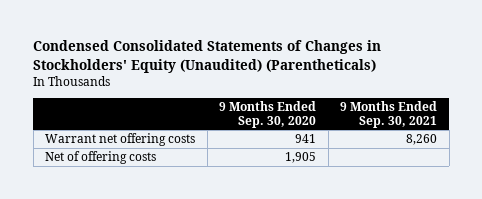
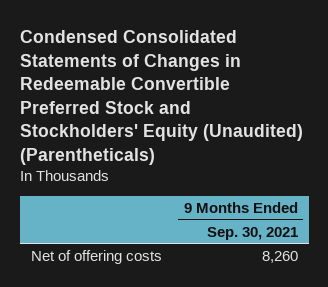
[33,40,382,73] Condensed Consolidated Statements of Changes in Stockholders' Equity (Unaudited) (Parentheticals) -> [19,30,303,165] Condensed Consolidated Statements of Changes in Redeemable Convertible Preferred Stock and Stockholders' Equity (Unaudited) (Parentheticals)
[219,100,317,128] 9 Months Ended Sep. 30, 2020 -> none
[45,151,157,165] Net of offering costs -> none
[45,133,196,147] Warrant net offering costs -> [30,249,162,264] Net of offering costs

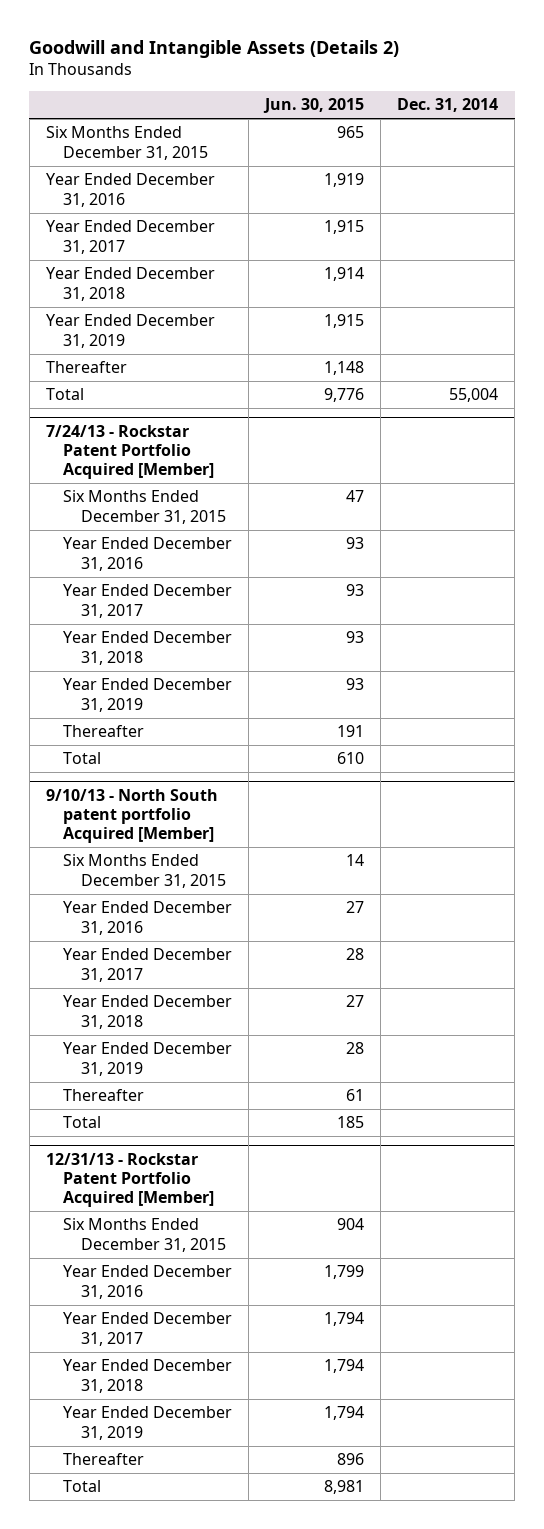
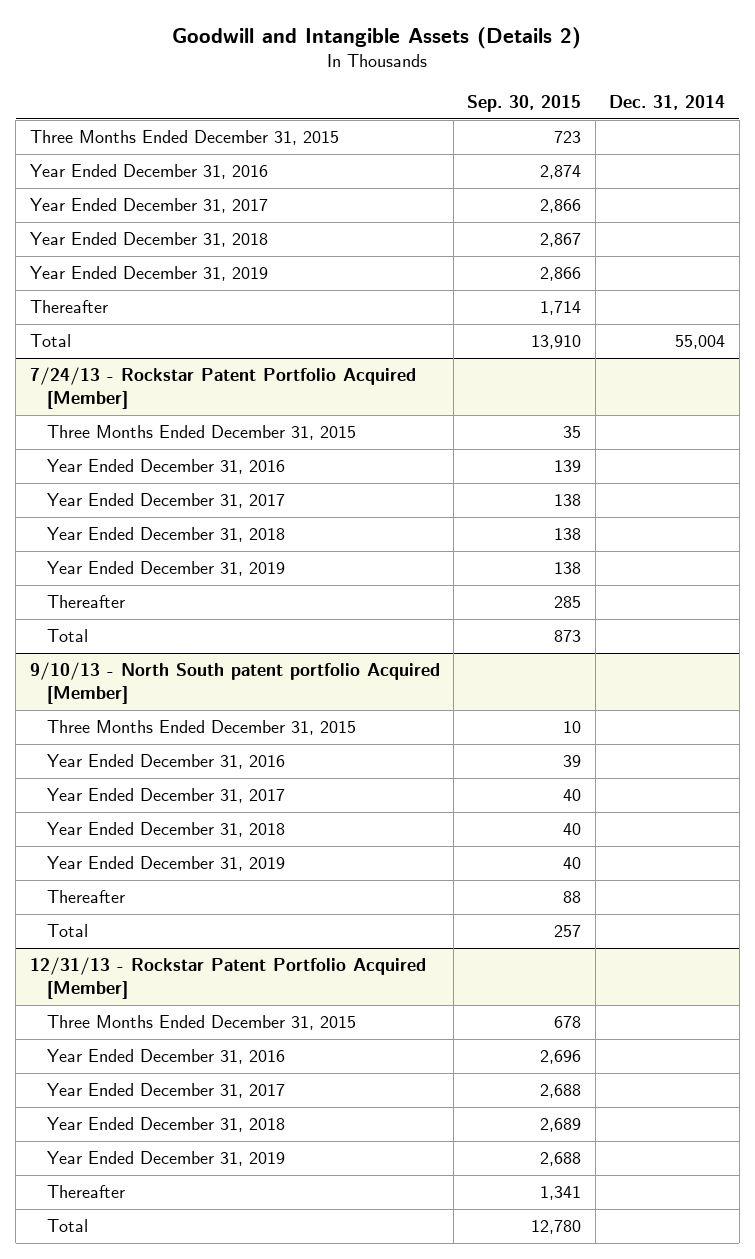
[263,98,365,114] Jun. 30, 2015 -> none
none -> [467,94,582,112] Sep. 30, 2015
[45,126,209,160] Six Months Ended December 31, 2015 -> [29,130,339,146] Three Months Ended December 31, 2015
[63,490,226,524] Six Months Ended December 31, 2015 -> [47,425,357,441] Three Months Ended December 31, 2015
[63,854,226,888] Six Months Ended December 31, 2015 -> [47,720,357,736] Three Months Ended December 31, 2015
[63,1218,226,1252] Six Months Ended December 31, 2015 -> [47,1015,357,1031] Three Months Ended December 31, 2015

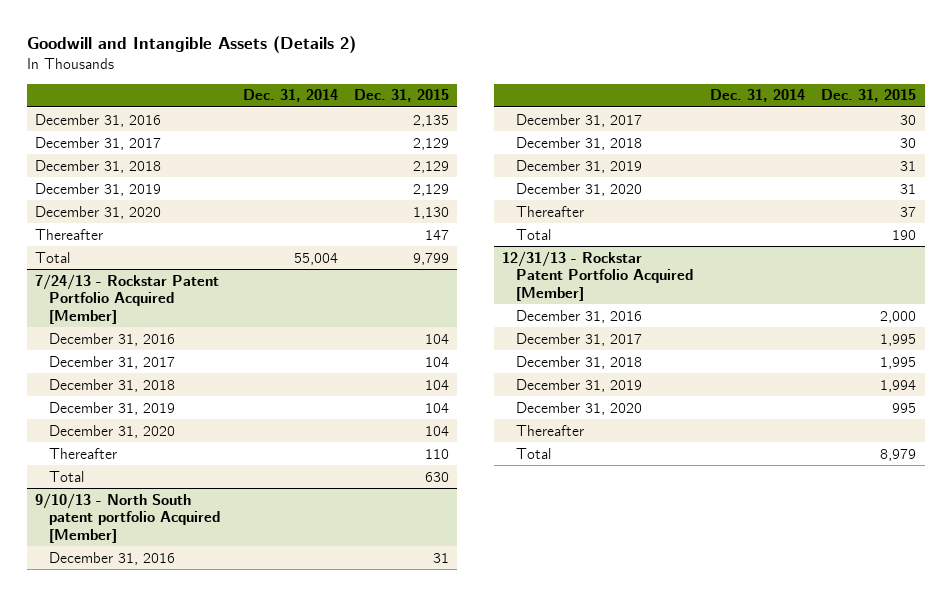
[467,94,582,112] Sep. 30, 2015 -> none
none -> [354,89,450,103] Dec. 31, 2015
[29,130,339,146] Three Months Ended December 31, 2015 -> none
none -> [34,113,161,127] December 31, 2016
[29,164,268,180] Year Ended December 31, 2016 -> [34,136,161,150] December 31, 2017
[29,198,268,214] Year Ended December 31, 2017 -> [34,159,161,173] December 31, 2018
[29,232,268,248] Year Ended December 31, 2018 -> [34,182,161,196] December 31, 2019
[29,266,268,282] Year Ended December 31, 2019 -> [34,205,161,219] December 31, 2020
[47,425,357,441] Three Months Ended December 31, 2015 -> none
none -> [48,332,175,346] December 31, 2016
[47,459,286,475] Year Ended December 31, 2016 -> [48,355,175,369] December 31, 2017
[47,493,286,509] Year Ended December 31, 2017 -> [48,378,175,392] December 31, 2018
[47,527,286,543] Year Ended December 31, 2018 -> [48,401,175,415] December 31, 2019
[47,561,286,577] Year Ended December 31, 2019 -> [48,424,175,438] December 31, 2020
[47,720,357,736] Three Months Ended December 31, 2015 -> none
none -> [48,551,175,565] December 31, 2016
[47,754,286,770] Year Ended December 31, 2016 -> [516,113,643,127] December 31, 2017
[47,788,286,804] Year Ended December 31, 2017 -> [516,136,643,150] December 31, 2018
[47,822,286,838] Year Ended December 31, 2018 -> [516,159,643,173] December 31, 2019
[47,856,286,872] Year Ended December 31, 2019 -> [516,182,643,196] December 31, 2020
[47,1015,357,1031] Three Months Ended December 31, 2015 -> none
none -> [516,309,643,323] December 31, 2016
[47,1049,286,1065] Year Ended December 31, 2016 -> [516,332,643,346] December 31, 2017
[47,1083,286,1099] Year Ended December 31, 2017 -> [516,355,643,369] December 31, 2018
[47,1117,286,1133] Year Ended December 31, 2018 -> [516,378,643,392] December 31, 2019
[47,1151,286,1167] Year Ended December 31, 2019 -> [516,401,643,415] December 31, 2020

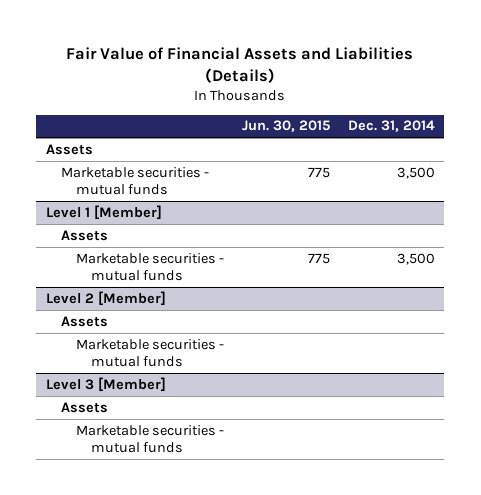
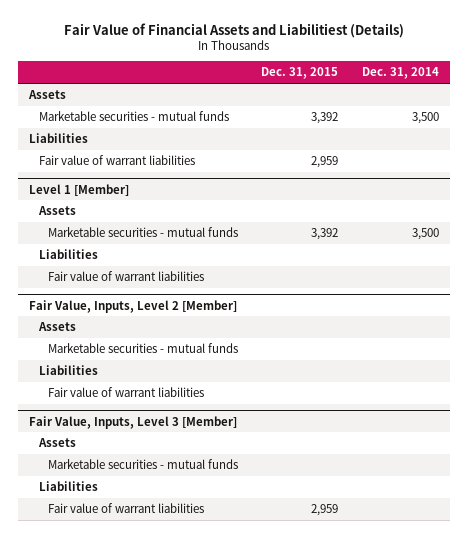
[66,46,414,83] Fair Value of Financial Assets and Liabilities (Details) -> [63,22,404,38] Fair Value of Financial Assets and Liabilitiest (Details)
[241,120,330,133] Jun. 30, 2015 -> none
none -> [261,67,339,80] Dec. 31, 2015
none -> [29,132,89,143] Liabilities
none -> [38,154,195,165] Fair value of warrant liabilities
none -> [38,248,98,259] Liabilities
none -> [48,270,205,281] Fair value of warrant liabilities
[45,290,166,306] Level 2 [Member] -> [29,299,238,313] Fair Value, Inputs, Level 2 [Member]
none -> [38,364,98,375] Liabilities
none -> [48,386,205,397] Fair value of warrant liabilities
[45,376,166,392] Level 3 [Member] -> [29,415,238,429] Fair Value, Inputs, Level 3 [Member]
none -> [38,480,98,491] Liabilities
none -> [48,502,205,513] Fair value of warrant liabilities

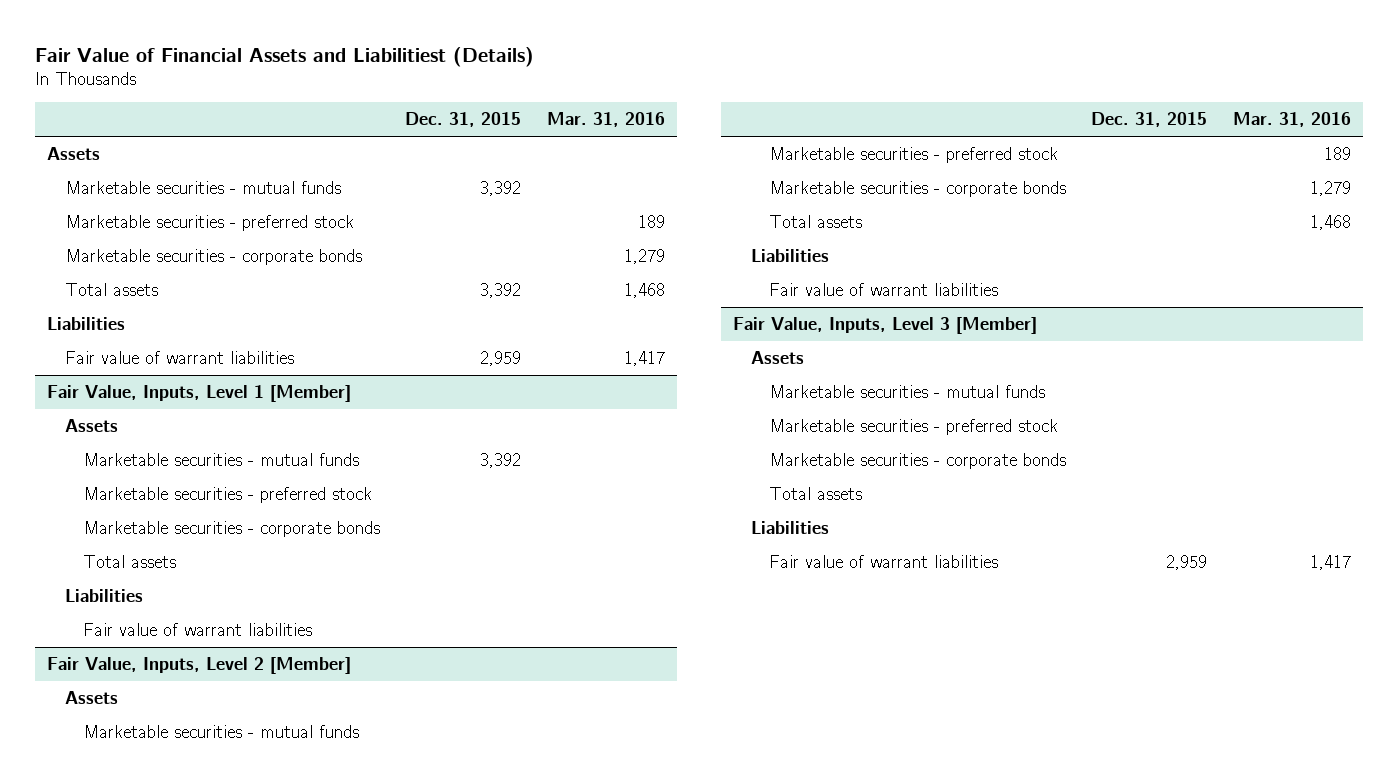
[361,67,439,80] Dec. 31, 2014 -> none
none -> [546,112,665,128] Mar. 31, 2016
none -> [65,214,355,231] Marketable securities - preferred stock
none -> [65,248,363,265] Marketable securities - corporate bonds
none -> [65,282,159,296] Total assets
[29,183,130,196] Level 1 [Member] -> [47,384,352,402] Fair Value, Inputs, Level 1 [Member]
none -> [83,486,373,503] Marketable securities - preferred stock
none -> [83,520,381,537] Marketable securities - corporate bonds
none -> [83,554,177,568] Total assets
none -> [768,146,1058,163] Marketable securities - preferred stock
none -> [768,180,1066,197] Marketable securities - corporate bonds
none -> [768,214,862,228] Total assets
none -> [768,418,1058,435] Marketable securities - preferred stock
none -> [768,452,1066,469] Marketable securities - corporate bonds
none -> [768,486,862,500] Total assets

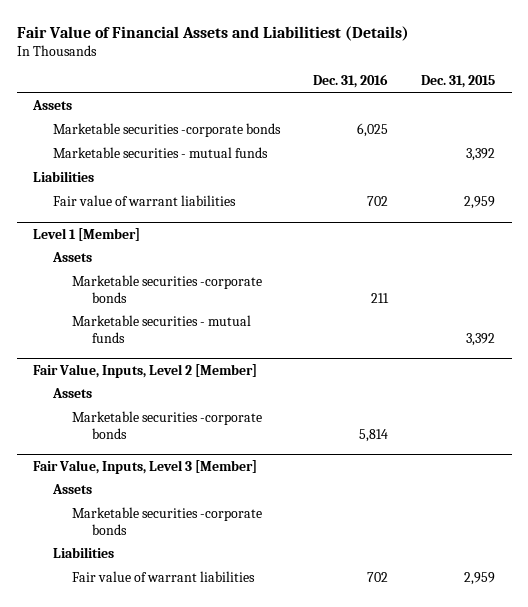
[546,112,665,128] Mar. 31, 2016 -> none
none -> [312,74,388,89] Dec. 31, 2016
none -> [52,123,281,138] Marketable securities -corporate bonds
[65,214,355,231] Marketable securities - preferred stock -> none
[65,248,363,265] Marketable securities - corporate bonds -> none
[65,282,159,296] Total assets -> none
[47,384,352,402] Fair Value, Inputs, Level 1 [Member] -> [33,227,141,241] Level 1 [Member]
none -> [72,275,263,303] Marketable securities -corporate bonds
[83,486,373,503] Marketable securities - preferred stock -> none
[83,520,381,537] Marketable securities - corporate bonds -> none
[83,554,177,568] Total assets -> none
[65,588,144,602] Liabilities -> none
[83,622,313,636] Fair value of warrant liabilities -> none
[83,724,360,738] Marketable securities - mutual funds -> none
[768,146,1058,163] Marketable securities - preferred stock -> none
[768,214,862,228] Total assets -> none
[751,248,830,262] Liabilities -> none
[768,282,998,296] Fair value of warrant liabilities -> none
[768,180,1066,197] Marketable securities - corporate bonds -> [72,411,263,439] Marketable securities -corporate bonds
[768,384,1045,398] Marketable securities - mutual funds -> none
[768,418,1058,435] Marketable securities - preferred stock -> none
[768,486,862,500] Total assets -> none
[768,452,1066,469] Marketable securities - corporate bonds -> [72,507,263,535] Marketable securities -corporate bonds

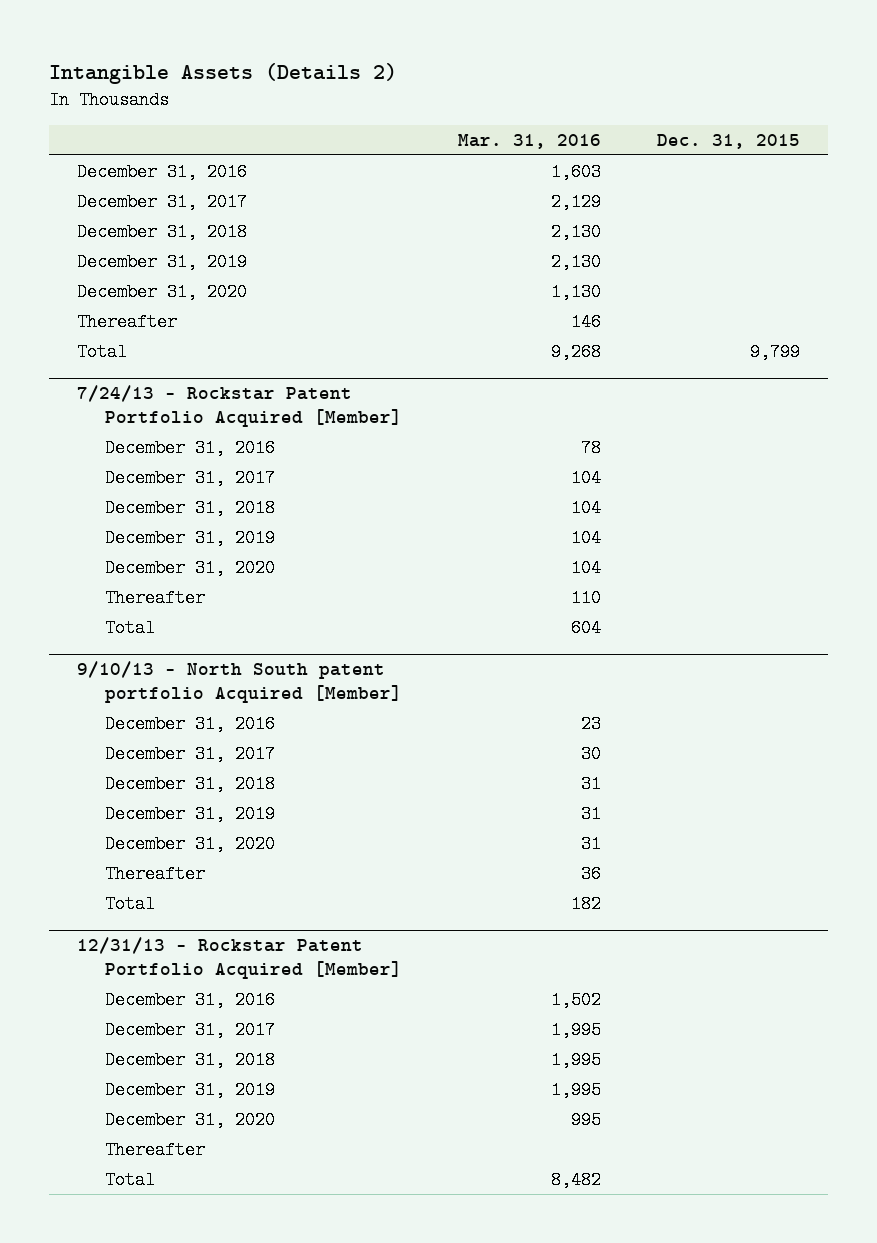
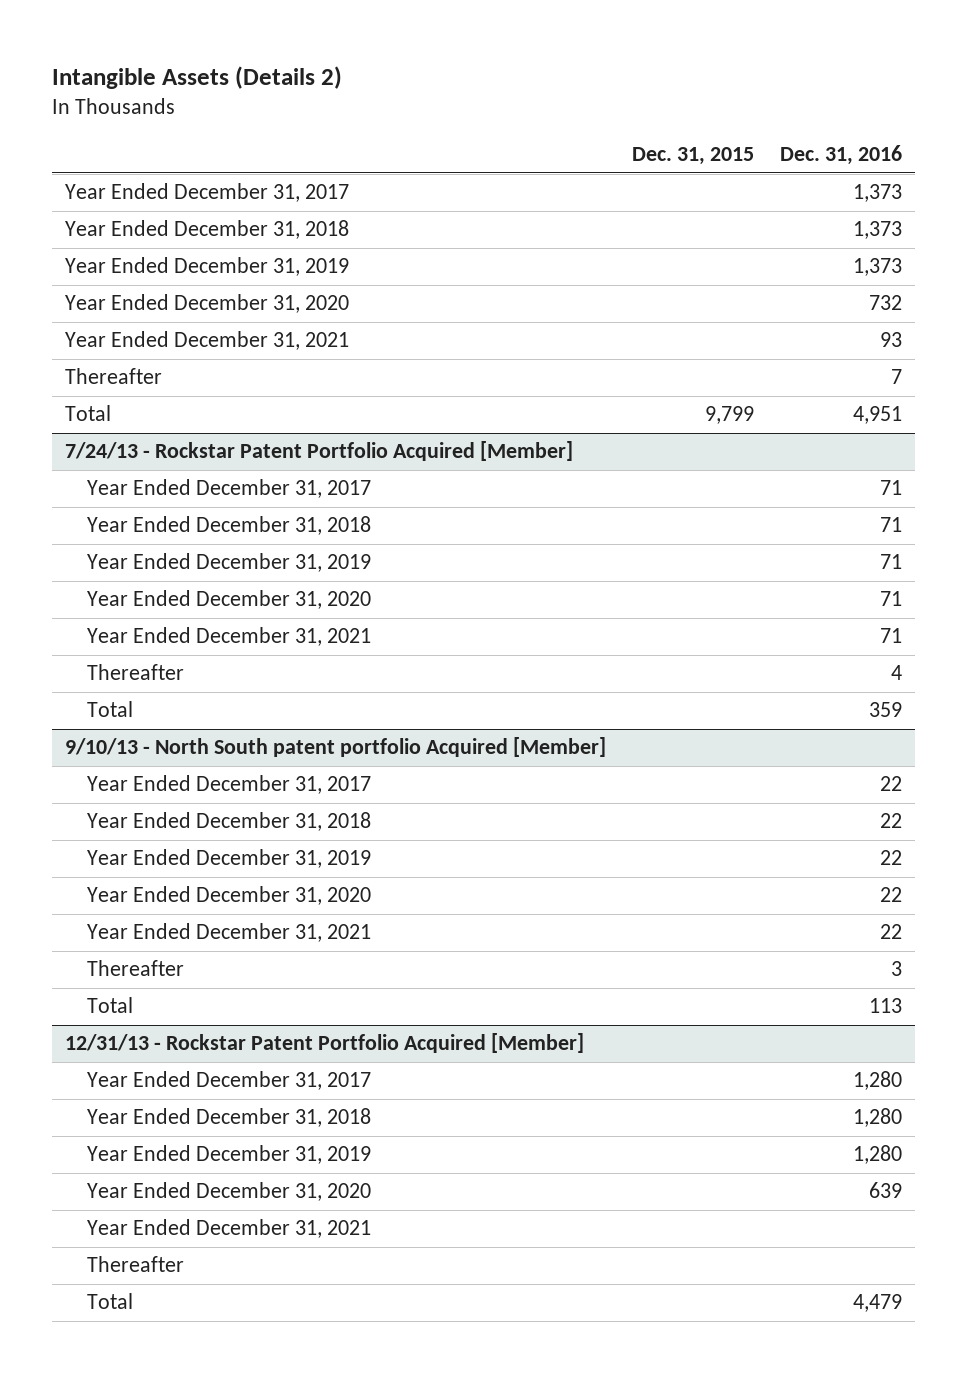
[458,133,602,149] Mar. 31, 2016 -> none
none -> [779,145,902,166] Dec. 31, 2016
[77,162,248,181] December 31, 2016 -> [65,183,350,203] Year Ended December 31, 2017
[77,192,248,211] December 31, 2017 -> [65,220,350,240] Year Ended December 31, 2018
[77,222,248,241] December 31, 2018 -> [65,257,350,277] Year Ended December 31, 2019
[77,252,248,271] December 31, 2019 -> [65,294,350,314] Year Ended December 31, 2020
[77,282,248,301] December 31, 2020 -> [65,331,350,351] Year Ended December 31, 2021
[105,438,276,457] December 31, 2016 -> [87,479,372,499] Year Ended December 31, 2017
[105,468,276,487] December 31, 2017 -> [87,516,372,536] Year Ended December 31, 2018
[105,498,276,517] December 31, 2018 -> [87,553,372,573] Year Ended December 31, 2019
[105,528,276,547] December 31, 2019 -> [87,590,372,610] Year Ended December 31, 2020
[105,558,276,577] December 31, 2020 -> [87,627,372,647] Year Ended December 31, 2021
[105,714,276,733] December 31, 2016 -> [87,775,372,795] Year Ended December 31, 2017
[105,744,276,763] December 31, 2017 -> [87,812,372,832] Year Ended December 31, 2018
[105,774,276,793] December 31, 2018 -> [87,849,372,869] Year Ended December 31, 2019
[105,804,276,823] December 31, 2019 -> [87,886,372,906] Year Ended December 31, 2020
[105,834,276,853] December 31, 2020 -> [87,923,372,943] Year Ended December 31, 2021
[105,990,276,1009] December 31, 2016 -> [87,1071,372,1091] Year Ended December 31, 2017
[105,1020,276,1039] December 31, 2017 -> [87,1108,372,1128] Year Ended December 31, 2018
[105,1050,276,1069] December 31, 2018 -> [87,1145,372,1165] Year Ended December 31, 2019
[105,1080,276,1099] December 31, 2019 -> [87,1182,372,1202] Year Ended December 31, 2020
[105,1110,276,1129] December 31, 2020 -> [87,1219,372,1239] Year Ended December 31, 2021

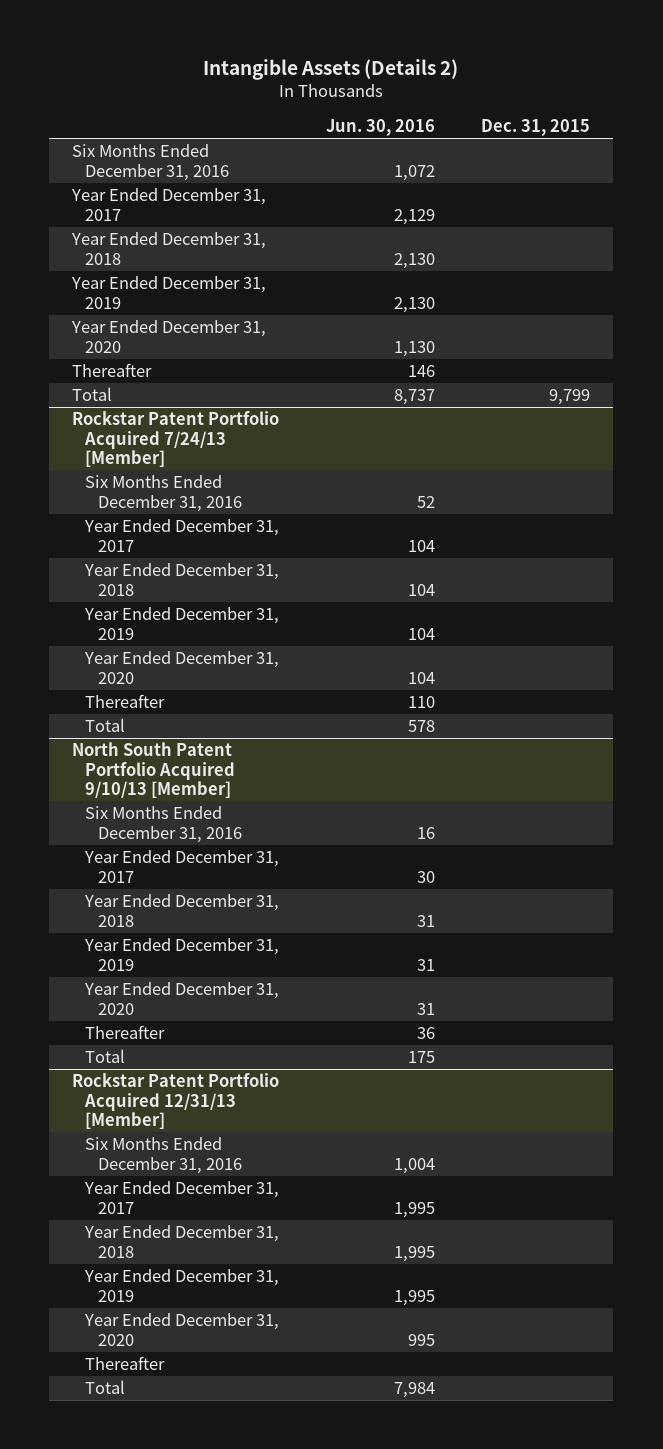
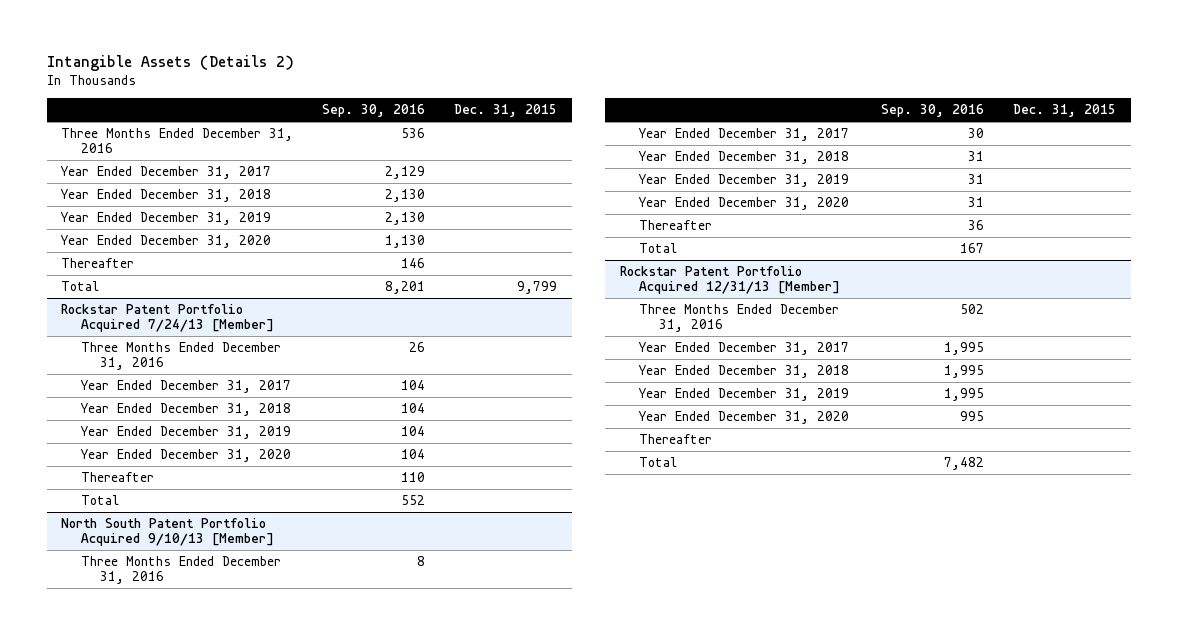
[325,119,435,137] Jun. 30, 2016 -> none
none -> [322,104,426,118] Sep. 30, 2016
[72,144,230,181] Six Months Ended December 31, 2016 -> [61,127,294,154] Three Months Ended December 31, 2016
[85,475,243,512] Six Months Ended December 31, 2016 -> [80,341,281,371] Three Months Ended December 31, 2016
[85,806,243,843] Six Months Ended December 31, 2016 -> [80,555,281,585] Three Months Ended December 31, 2016
[85,1137,243,1174] Six Months Ended December 31, 2016 -> [639,303,840,333] Three Months Ended December 31, 2016

